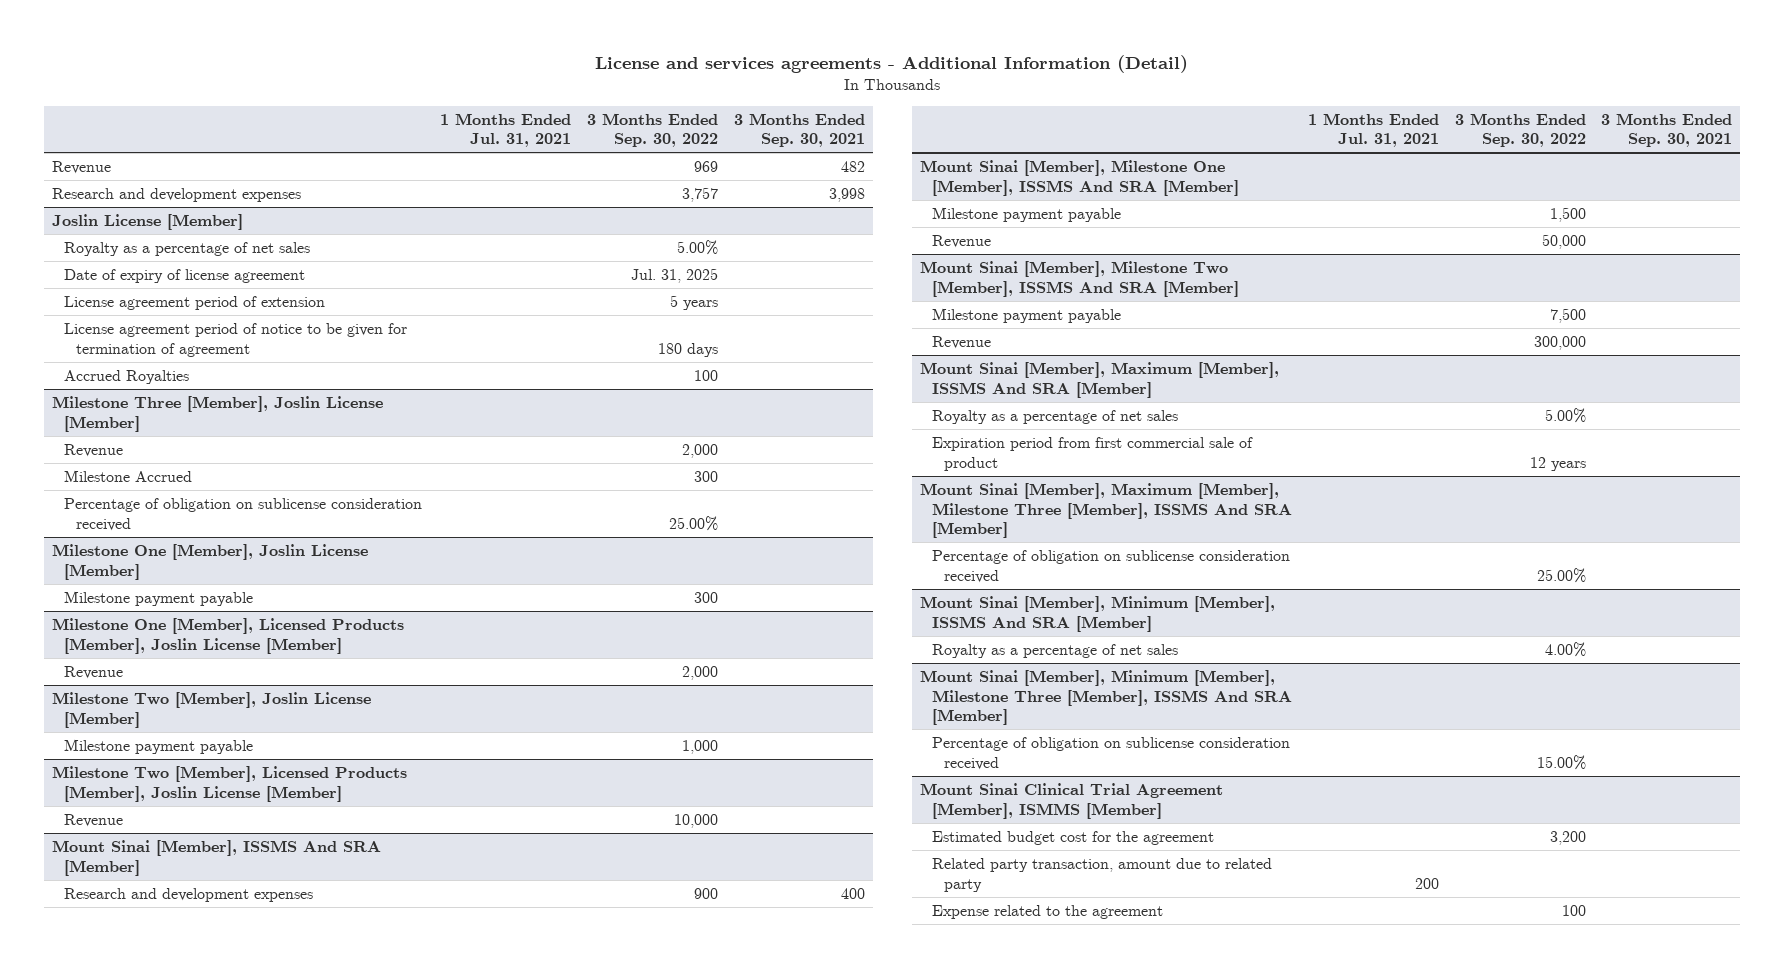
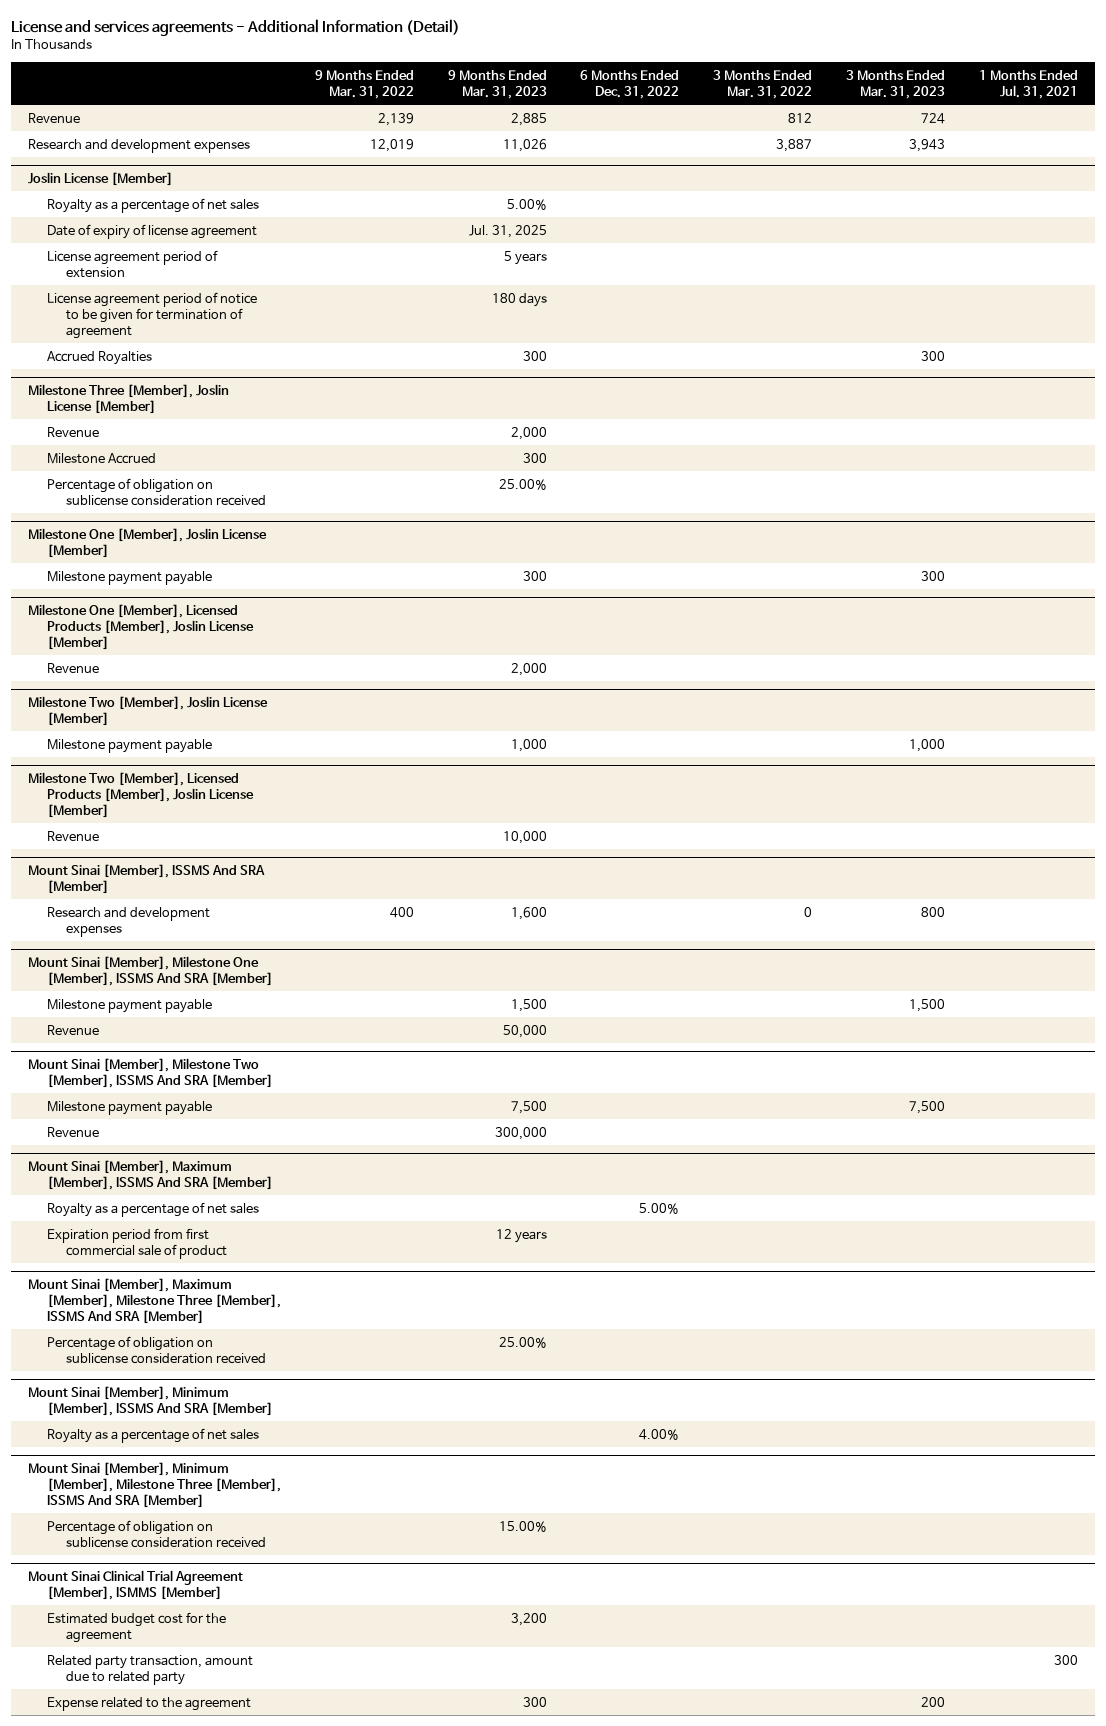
[586,112,718,148] 3 Months Ended Sep. 30, 2022 -> none
[733,112,865,148] 3 Months Ended Sep. 30, 2021 -> none
none -> [314,69,414,100] 9 Months Ended Mar. 31, 2022
none -> [447,69,547,100] 9 Months Ended Mar. 31, 2023
none -> [580,69,680,100] 6 Months Ended Dec. 31, 2022
none -> [713,69,813,100] 3 Months Ended Mar. 31, 2022
none -> [845,69,945,100] 3 Months Ended Mar. 31, 2023
[1414,877,1439,889] 200 -> [1053,1654,1078,1665] 300

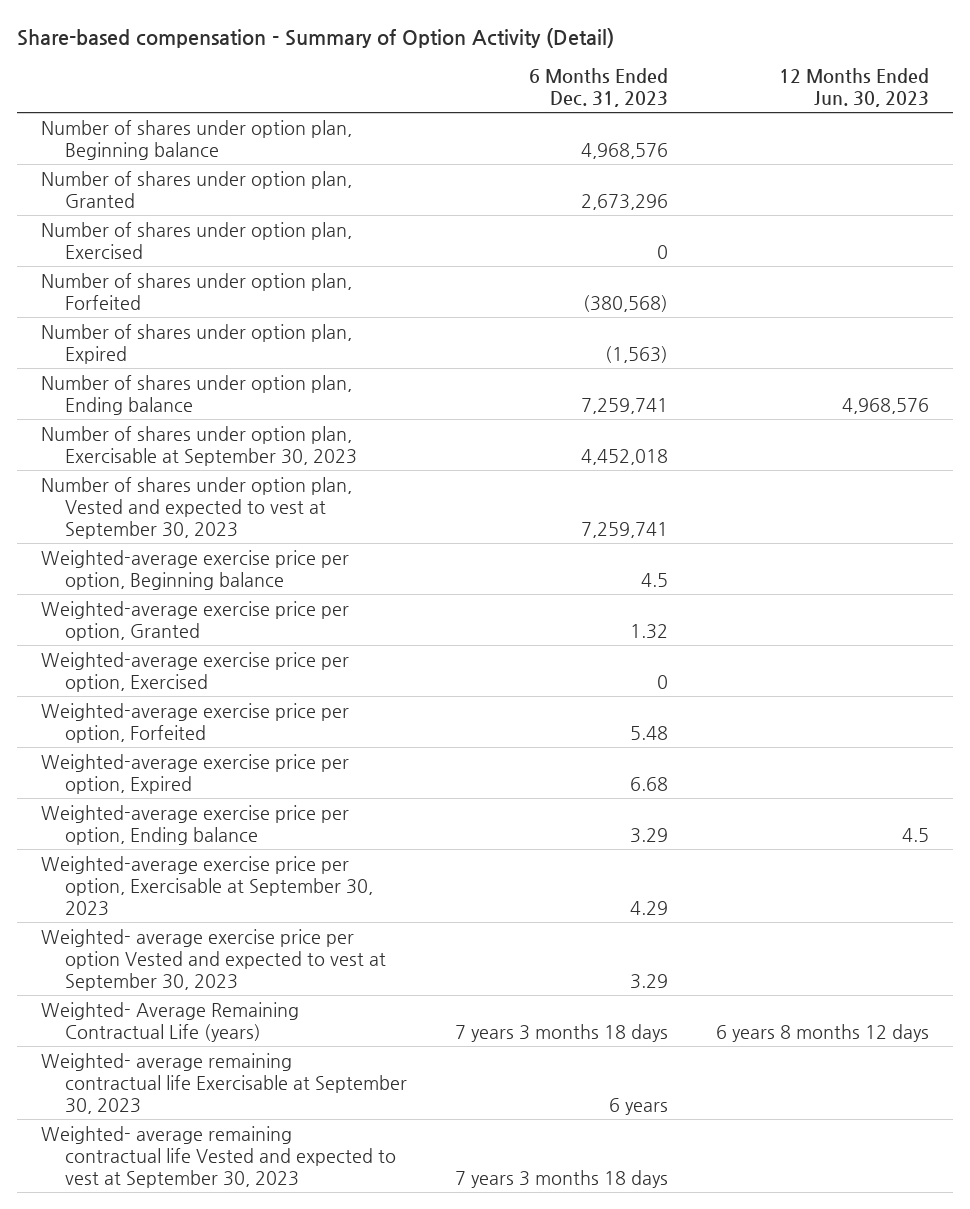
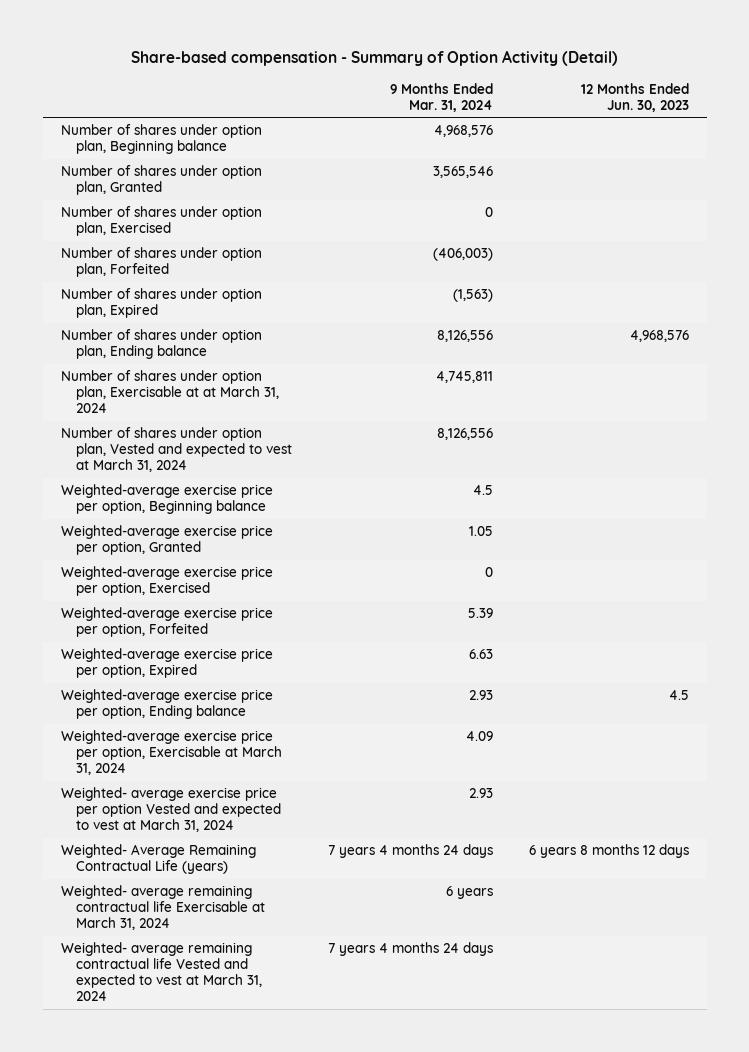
[528,68,668,108] 6 Months Ended Dec. 31, 2023 -> none
none -> [390,82,494,112] 9 Months Ended Mar. 31, 2024
[40,425,357,466] Number of shares under option plan, Exercisable at September 30, 2023 -> [60,370,280,414] Number of shares under option plan, Exercisable at at March 31, 2024
[40,476,352,539] Number of shares under option plan, Vested and expected to vest at September 30, 2023 -> [60,427,293,473] Number of shares under option plan, Vested and expected to vest at March 31, 2024
[40,855,373,916] Weighted-average exercise price per option, Exercisable at September 30, 2023 -> [60,730,283,776] Weighted-average exercise price per option, Exercisable at March 31, 2024
[40,928,386,991] Weighted- average exercise price per option Vested and expected to vest at September 30, 2023 -> [60,787,282,833] Weighted- average exercise price per option Vested and expected to vest at March 31, 2024
[40,1052,407,1114] Weighted- average remaining contractual life Exercisable at September 30, 2023 -> [60,885,266,931] Weighted- average remaining contractual life Exercisable at March 31, 2024
[40,1125,396,1188] Weighted- average remaining contractual life Vested and expected to vest at September 30, 2023 -> [60,942,263,1002] Weighted- average remaining contractual life Vested and expected to vest at March 31, 2024

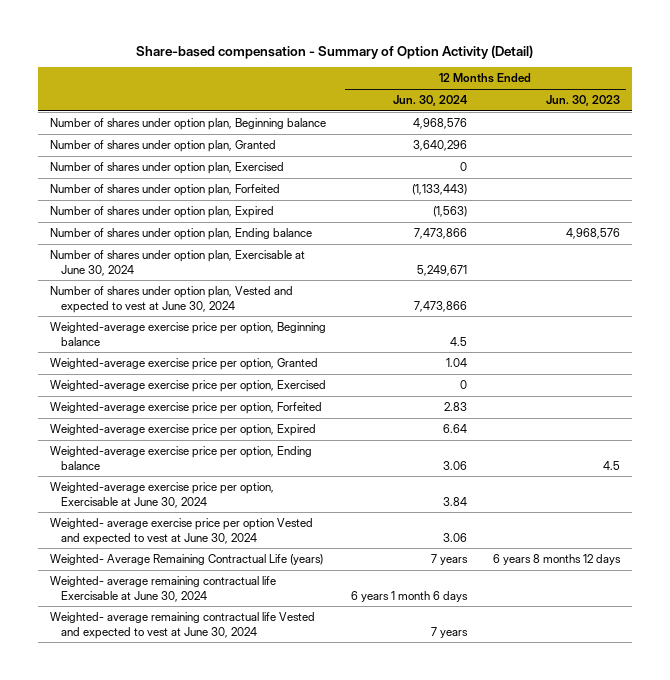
[390,82,494,112] 9 Months Ended Mar. 31, 2024 -> none
none -> [393,95,469,107] Jun. 30, 2024
[60,370,280,414] Number of shares under option plan, Exercisable at at March 31, 2024 -> [50,250,306,276] Number of shares under option plan, Exercisable at June 30, 2024
[60,427,293,473] Number of shares under option plan, Vested and expected to vest at March 31, 2024 -> [50,286,294,313] Number of shares under option plan, Vested and expected to vest at June 30, 2024
[60,730,283,776] Weighted-average exercise price per option, Exercisable at March 31, 2024 -> [50,482,275,508] Weighted-average exercise price per option, Exercisable at June 30, 2024
[60,787,282,833] Weighted- average exercise price per option Vested and expected to vest at March 31, 2024 -> [50,518,314,545] Weighted- average exercise price per option Vested and expected to vest at June 30, 2024
[60,885,266,931] Weighted- average remaining contractual life Exercisable at March 31, 2024 -> [50,576,277,602] Weighted- average remaining contractual life Exercisable at June 30, 2024
[60,942,263,1002] Weighted- average remaining contractual life Vested and expected to vest at March 31, 2024 -> [50,612,316,639] Weighted- average remaining contractual life Vested and expected to vest at June 30, 2024

